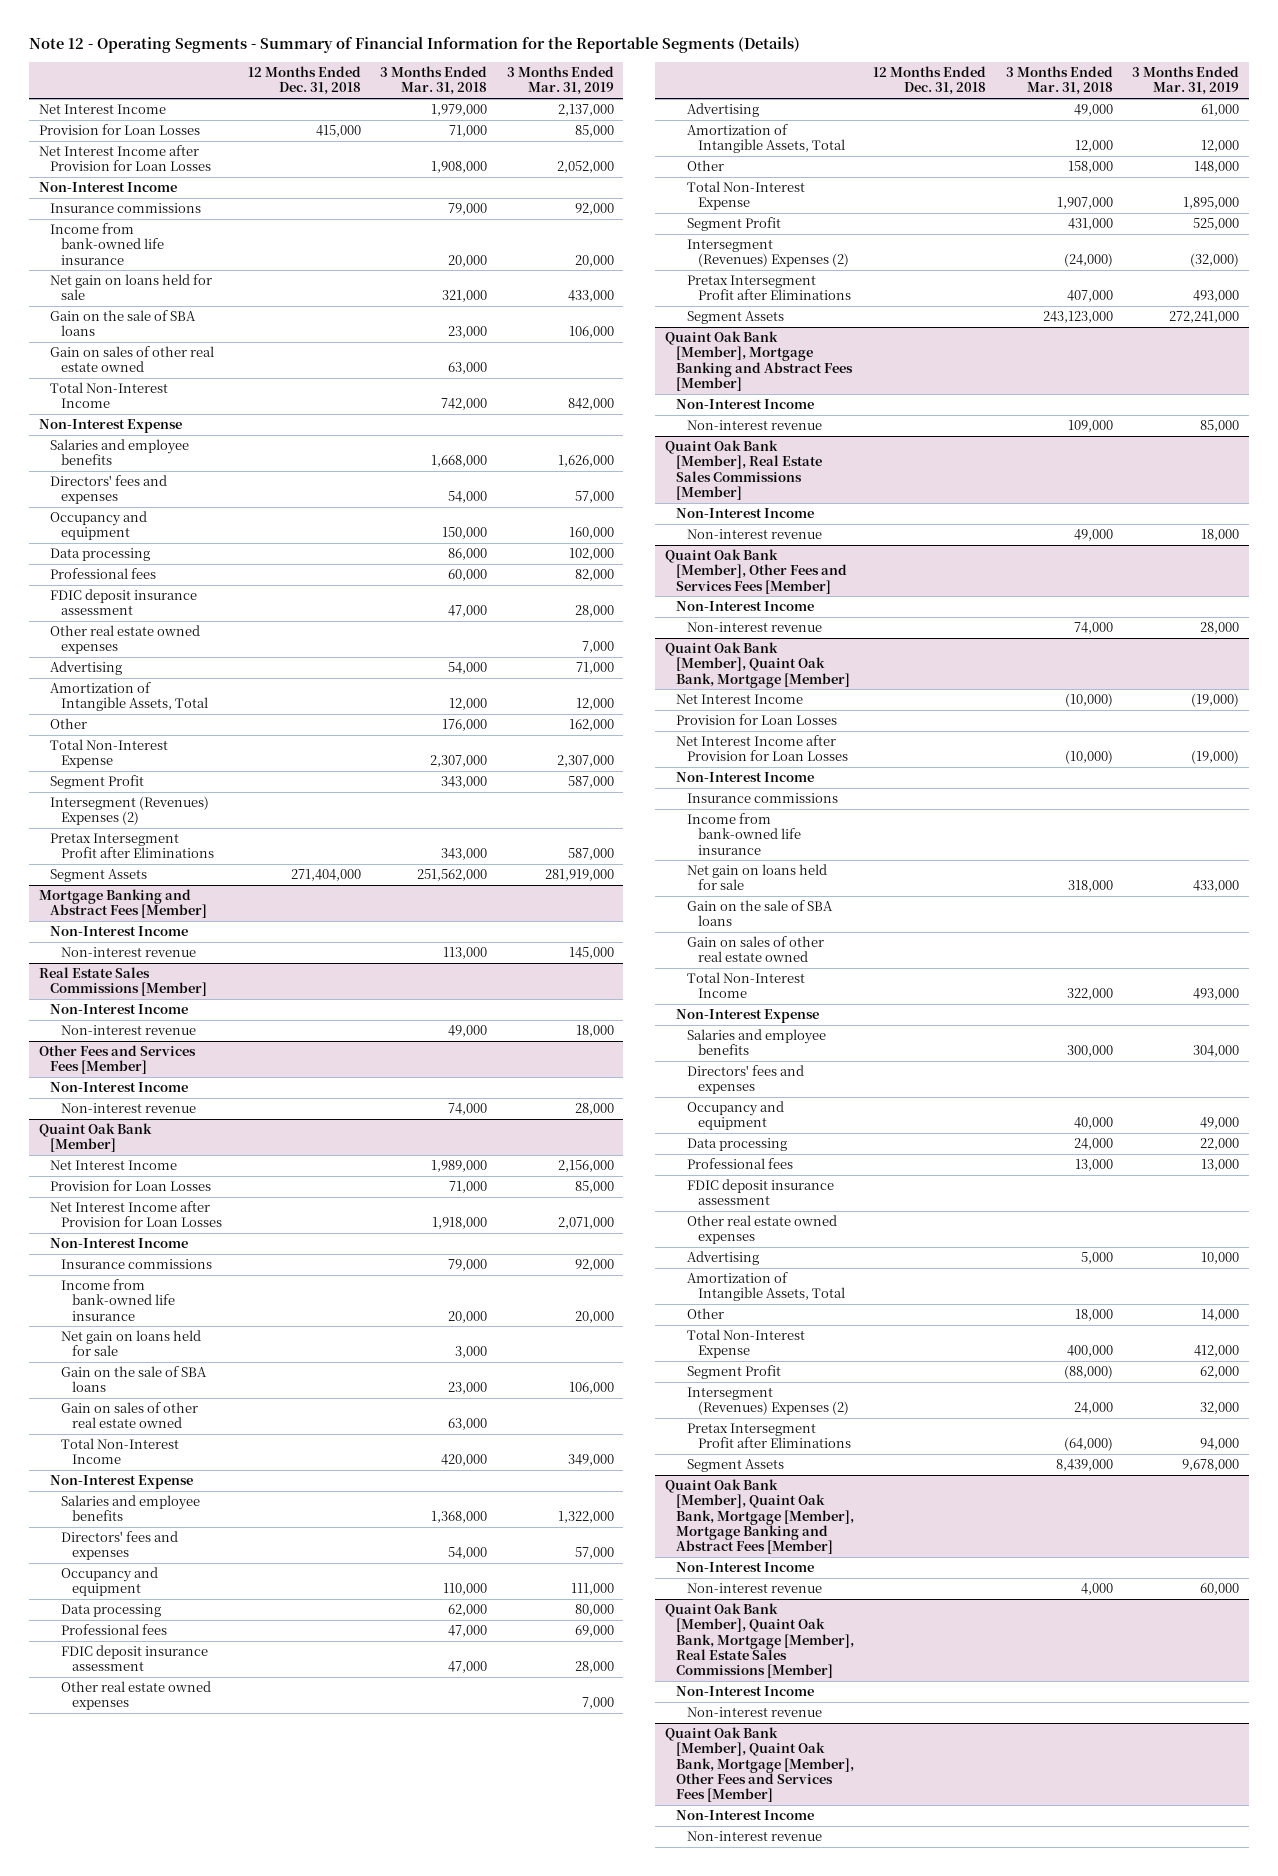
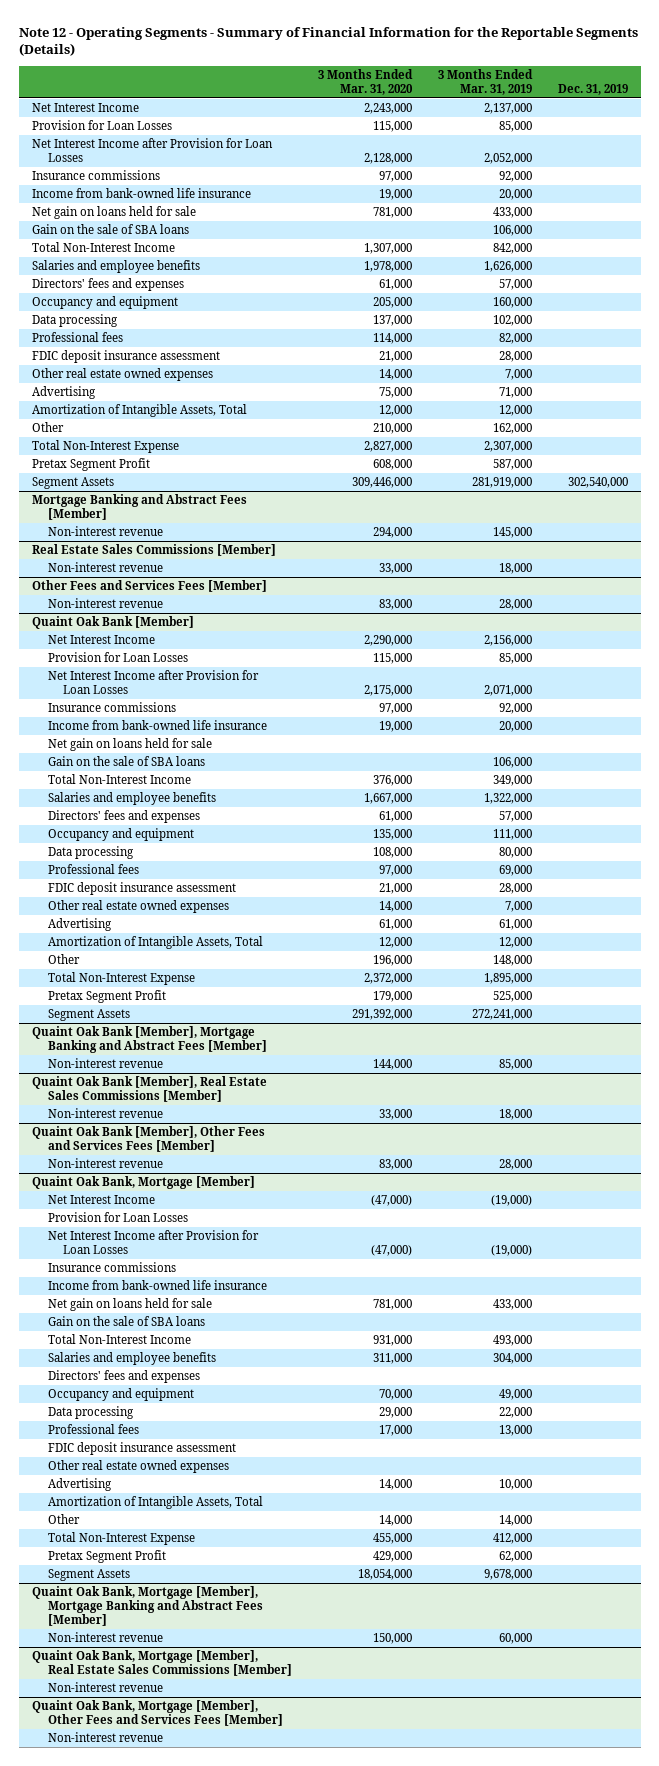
[247,66,361,96] 12 Months Ended Dec. 31, 2018 -> none
[380,66,488,96] 3 Months Ended Mar. 31, 2018 -> none
none -> [317,68,413,95] 3 Months Ended Mar. 31, 2020
none -> [557,83,628,95] Dec. 31, 2019
[39,182,178,193] Non-Interest Income -> none
[50,346,215,373] Gain on sales of other real estate owned -> none
[39,419,183,434] Non-Interest Expense -> none
[50,775,145,790] Segment Profit -> none
[50,796,210,826] Intersegment (Revenues) Expenses (2) -> none
[50,833,215,859] Pretax Intersegment Profit after Eliminations -> [31,457,150,471] Pretax Segment Profit
[50,926,189,937] Non-Interest Income -> none
[50,1004,189,1015] Non-Interest Income -> none
[50,1082,189,1093] Non-Interest Income -> none
[50,1238,189,1249] Non-Interest Income -> none
[61,1402,199,1429] Gain on sales of other real estate owned -> none
[50,1475,194,1490] Non-Interest Expense -> none
[687,217,782,232] Segment Profit -> none
[687,239,850,268] Intersegment (Revenues) Expenses (2) -> none
[687,275,852,301] Pretax Intersegment Profit after Eliminations -> [47,989,166,1003] Pretax Segment Profit
[1193,290,1240,303] 493,000 -> [492,990,532,1002] 525,000
[676,399,815,410] Non-Interest Income -> none
[676,508,815,519] Non-Interest Income -> none
[676,601,815,612] Non-Interest Income -> none
[664,642,851,688] Quaint Oak Bank [Member], Quaint Oak Bank, Mortgage [Member] -> [31,1175,255,1189] Quaint Oak Bank, Mortgage [Member]
[676,772,815,783] Non-Interest Income -> none
[687,936,825,963] Gain on sales of other real estate owned -> none
[676,1009,820,1024] Non-Interest Expense -> none
[687,1365,782,1380] Segment Profit -> none
[687,1387,850,1416] Intersegment (Revenues) Expenses (2) -> none
[687,1423,852,1449] Pretax Intersegment Profit after Eliminations -> [47,1549,166,1563] Pretax Segment Profit
[1200,1438,1240,1451] 94,000 -> [498,1550,532,1562] 62,000
[676,1562,815,1573] Non-Interest Income -> none
[664,1479,855,1555] Quaint Oak Bank [Member], Quaint Oak Bank, Mortgage [Member], Mortgage Banking and Abstract Fees [Member] -> [31,1585,263,1627] Quaint Oak Bank, Mortgage [Member], Mortgage Banking and Abstract Fees [Member]
[676,1686,815,1697] Non-Interest Income -> none
[664,1603,855,1679] Quaint Oak Bank [Member], Quaint Oak Bank, Mortgage [Member], Real Estate Sales Commissions [Member] -> [31,1649,292,1677] Quaint Oak Bank, Mortgage [Member], Real Estate Sales Commissions [Member]
[676,1810,815,1821] Non-Interest Income -> none
[664,1727,855,1803] Quaint Oak Bank [Member], Quaint Oak Bank, Mortgage [Member], Other Fees and Services Fees [Member] -> [31,1699,283,1727] Quaint Oak Bank, Mortgage [Member], Other Fees and Services Fees [Member]

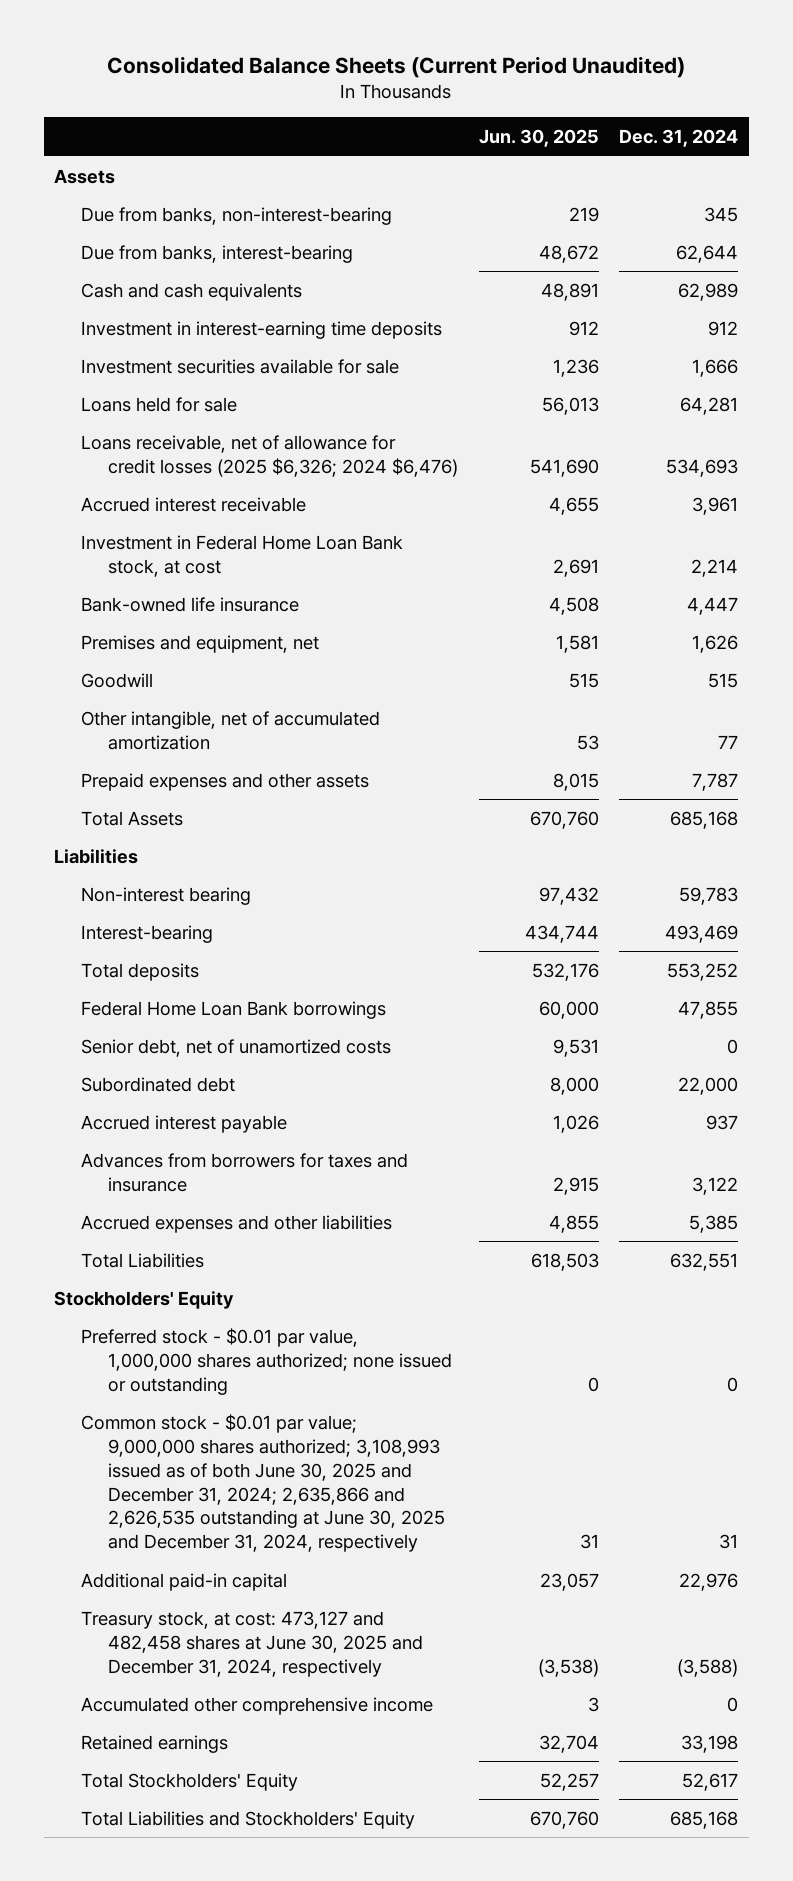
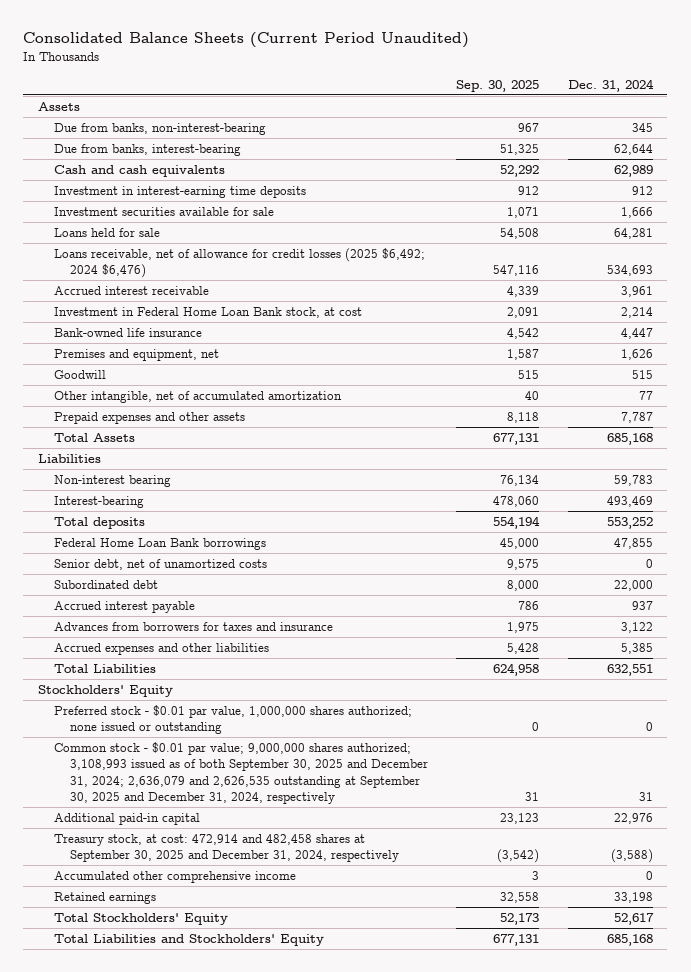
[478,129,599,148] Jun. 30, 2025 -> none
none -> [456,80,540,93] Sep. 30, 2025
[81,434,459,477] Loans receivable, net of allowance for credit losses (2025 $6,326; 2024 $6,476) -> [53,247,425,279] Loans receivable, net of allowance for credit losses (2025 $6,492; 2024 $6,476)
[81,1413,446,1553] Common stock - $0.01 par value; 9,000,000 shares authorized; 3,108,993 issued as of both June 30, 2025 and December 31, 2024; 2,635,866 and 2,626,535 outstanding at June 30, 2025 and December 31, 2024, respectively -> [53,741,428,805] Common stock - $0.01 par value; 9,000,000 shares authorized; 3,108,993 issued as of both September 30, 2025 and December 31, 2024; 2,636,079 and 2,626,535 outstanding at September 30, 2025 and December 31, 2024, respectively
[81,1610,424,1677] Treasury stock, at cost: 473,127 and 482,458 shares at June 30, 2025 and December 31, 2024, respectively -> [53,833,399,863] Treasury stock, at cost: 472,914 and 482,458 shares at September 30, 2025 and December 31, 2024, respectively

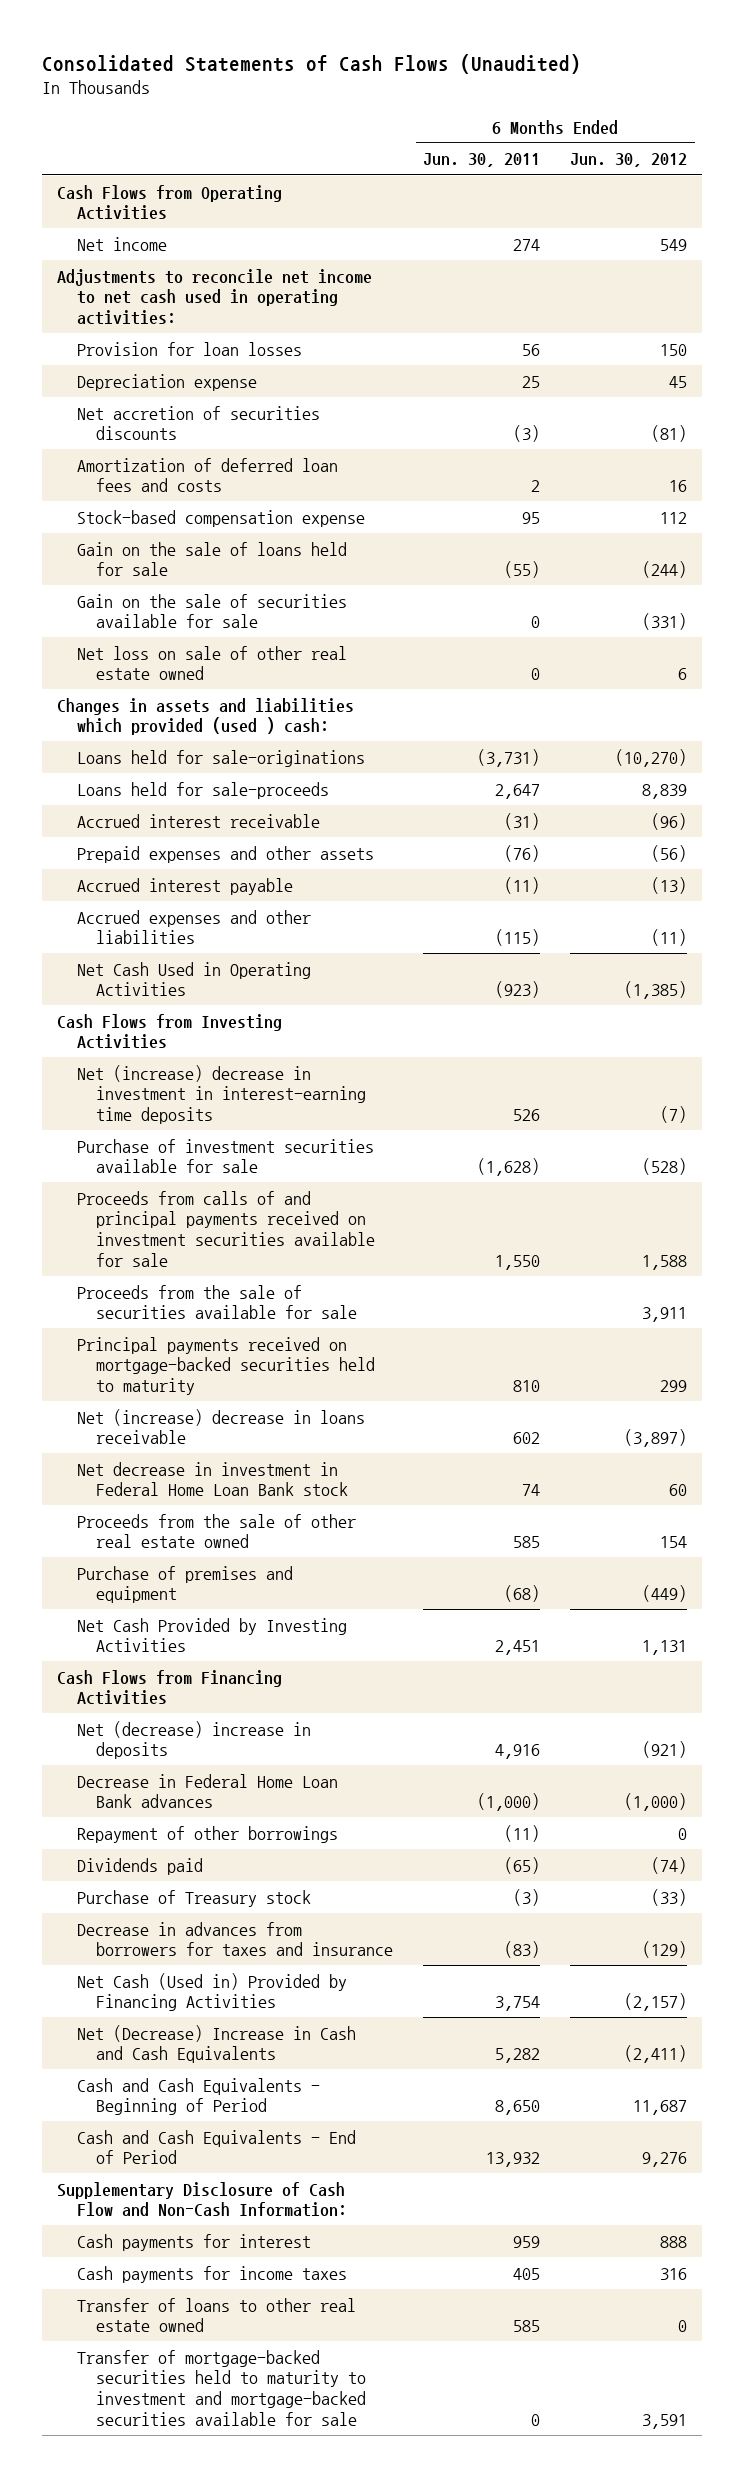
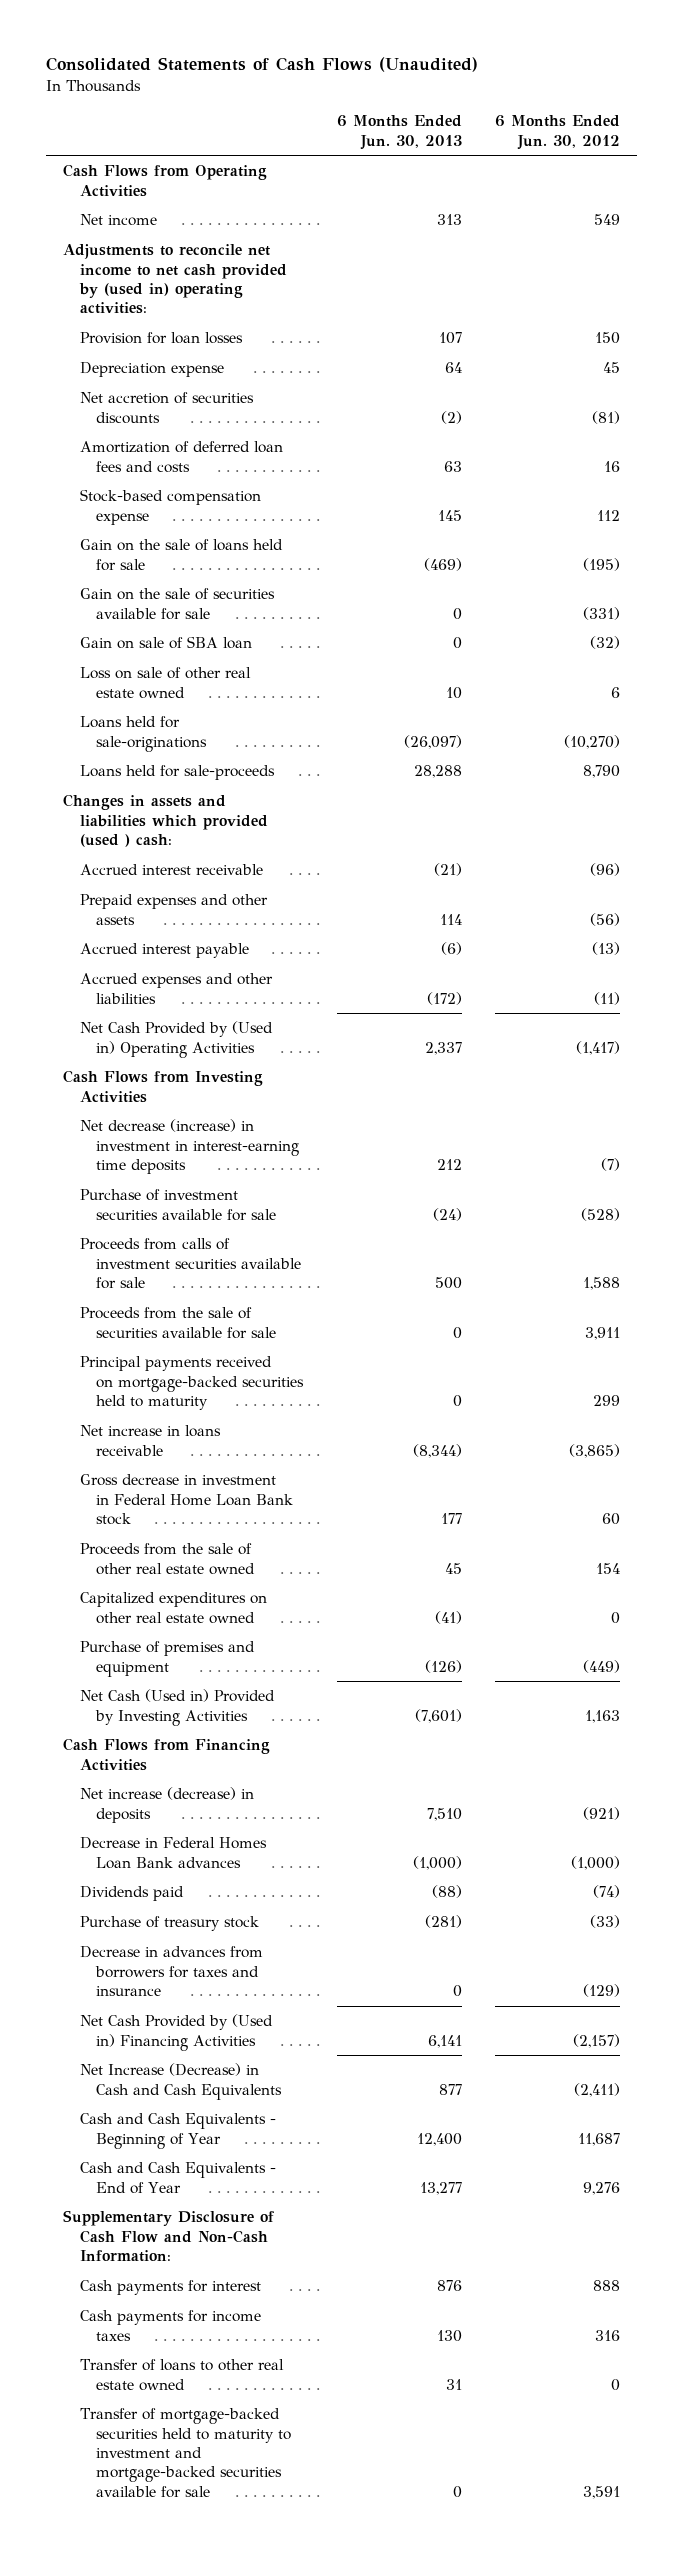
[423,153,541,168] Jun. 30, 2011 -> none
none -> [336,115,462,150] 6 Months Ended Jun. 30, 2013
[57,268,373,325] Adjustments to reconcile net income to net cash used in operating activities: -> [62,244,287,315] Adjustments to reconcile net income to net cash provided by (used in) operating activities:
[642,561,688,579] (244) -> [583,557,621,571] (195)
none -> [79,636,252,650] Gain on sale of SBA loan
[76,645,347,681] Net loss on sale of other real estate owned -> [79,667,251,699] Loss on sale of other real estate owned
[642,783,688,799] 8,839 -> [583,765,621,779] 8,790
[57,697,355,736] Changes in assets and liabilities which provided (used ) cash: -> [62,794,268,847] Changes in assets and liabilities which provided (used ) cash:
[76,961,311,997] Net Cash Used in Operating Activities -> [79,1021,273,1058] Net Cash Provided by (Used in) Operating Activities
[624,981,688,1000] (1,385) -> [576,1040,621,1055] (1,417)
[76,1064,367,1124] Net (increase) decrease in investment in interest-earning time deposits -> [79,1119,300,1174] Net decrease (increase) in investment in interest-earning time deposits
[76,1190,376,1267] Proceeds from calls of and principal payments received on investment securities available for sale -> [79,1238,302,1289] Proceeds from calls of investment securities available for sale
[76,1408,365,1445] Net (increase) decrease in loans receivable -> [79,1425,221,1456] Net increase in loans receivable
[624,1429,688,1448] (3,897) -> [569,1443,621,1458] (3,865)
[76,1461,349,1497] Net decrease in investment in Federal Home Loan Bank stock -> [79,1474,294,1525] Gross decrease in investment in Federal Home Loan Bank stock
none -> [79,1592,267,1624] Capitalized expenditures on other real estate owned
[76,1617,347,1653] Net Cash Provided by Investing Activities -> [79,1689,275,1726] Net Cash (Used in) Provided by Investing Activities
[642,1640,688,1656] 1,131 -> [585,1709,621,1723] 1,163
[76,1825,338,1843] Repayment of other borrowings -> none
[76,1720,311,1760] Net (decrease) increase in deposits -> [79,1787,254,1823] Net increase (decrease) in deposits
[76,1773,338,1809] Decrease in Federal Home Loan Bank advances -> [79,1837,267,1869] Decrease in Federal Homes Loan Bank advances
[76,1889,311,1907] Purchase of Treasury stock -> [79,1916,259,1932] Purchase of treasury stock
[76,1972,347,2012] Net Cash (Used in) Provided by Financing Activities -> [79,2014,273,2051] Net Cash Provided by (Used in) Financing Activities
[76,2024,356,2064] Net (Decrease) Increase in Cash and Cash Equivalents -> [79,2063,283,2100] Net Increase (Decrease) in Cash and Cash Equivalents
[76,2077,320,2116] Cash and Cash Equivalents - Beginning of Period -> [79,2113,276,2149] Cash and Cash Equivalents - Beginning of Year
[76,2129,356,2165] Cash and Cash Equivalents - End of Period -> [79,2162,276,2194] Cash and Cash Equivalents - End of Year

